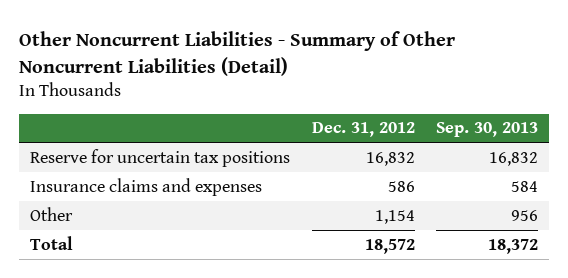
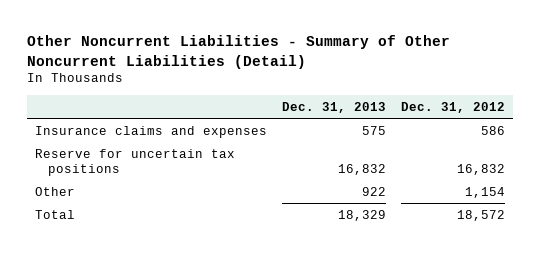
[436,122,539,138] Sep. 30, 2013 -> none
none -> [281,101,386,113] Dec. 31, 2013
[29,148,290,167] Reserve for uncertain tax positions -> [34,148,235,176] Reserve for uncertain tax positions

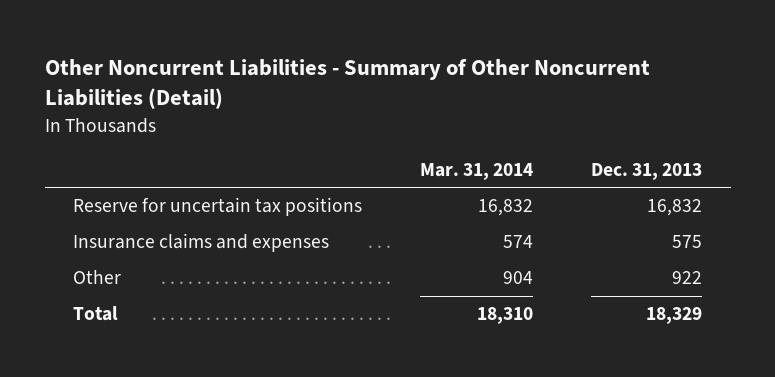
[401,101,506,113] Dec. 31, 2012 -> none
none -> [420,162,534,180] Mar. 31, 2014
[34,125,267,138] Insurance claims and expenses -> [73,233,330,253] Insurance claims and expenses

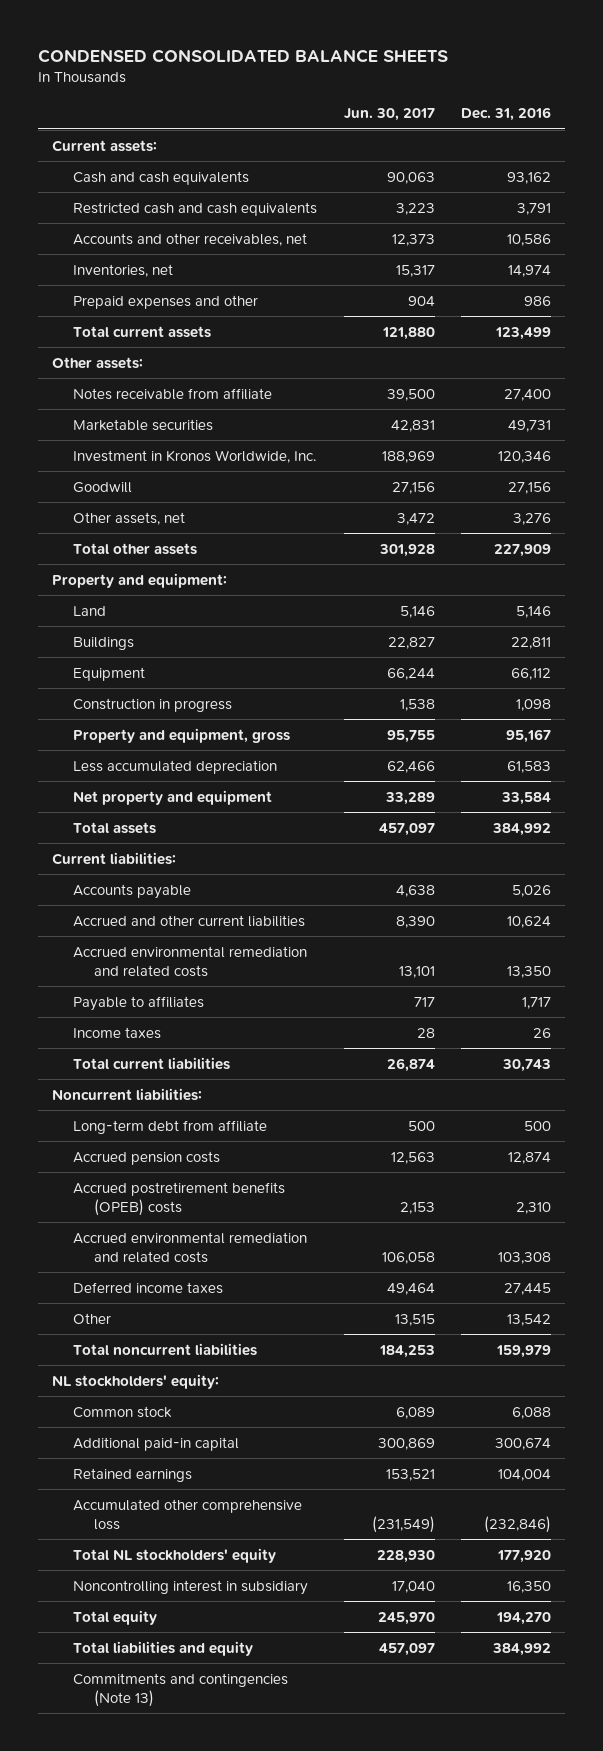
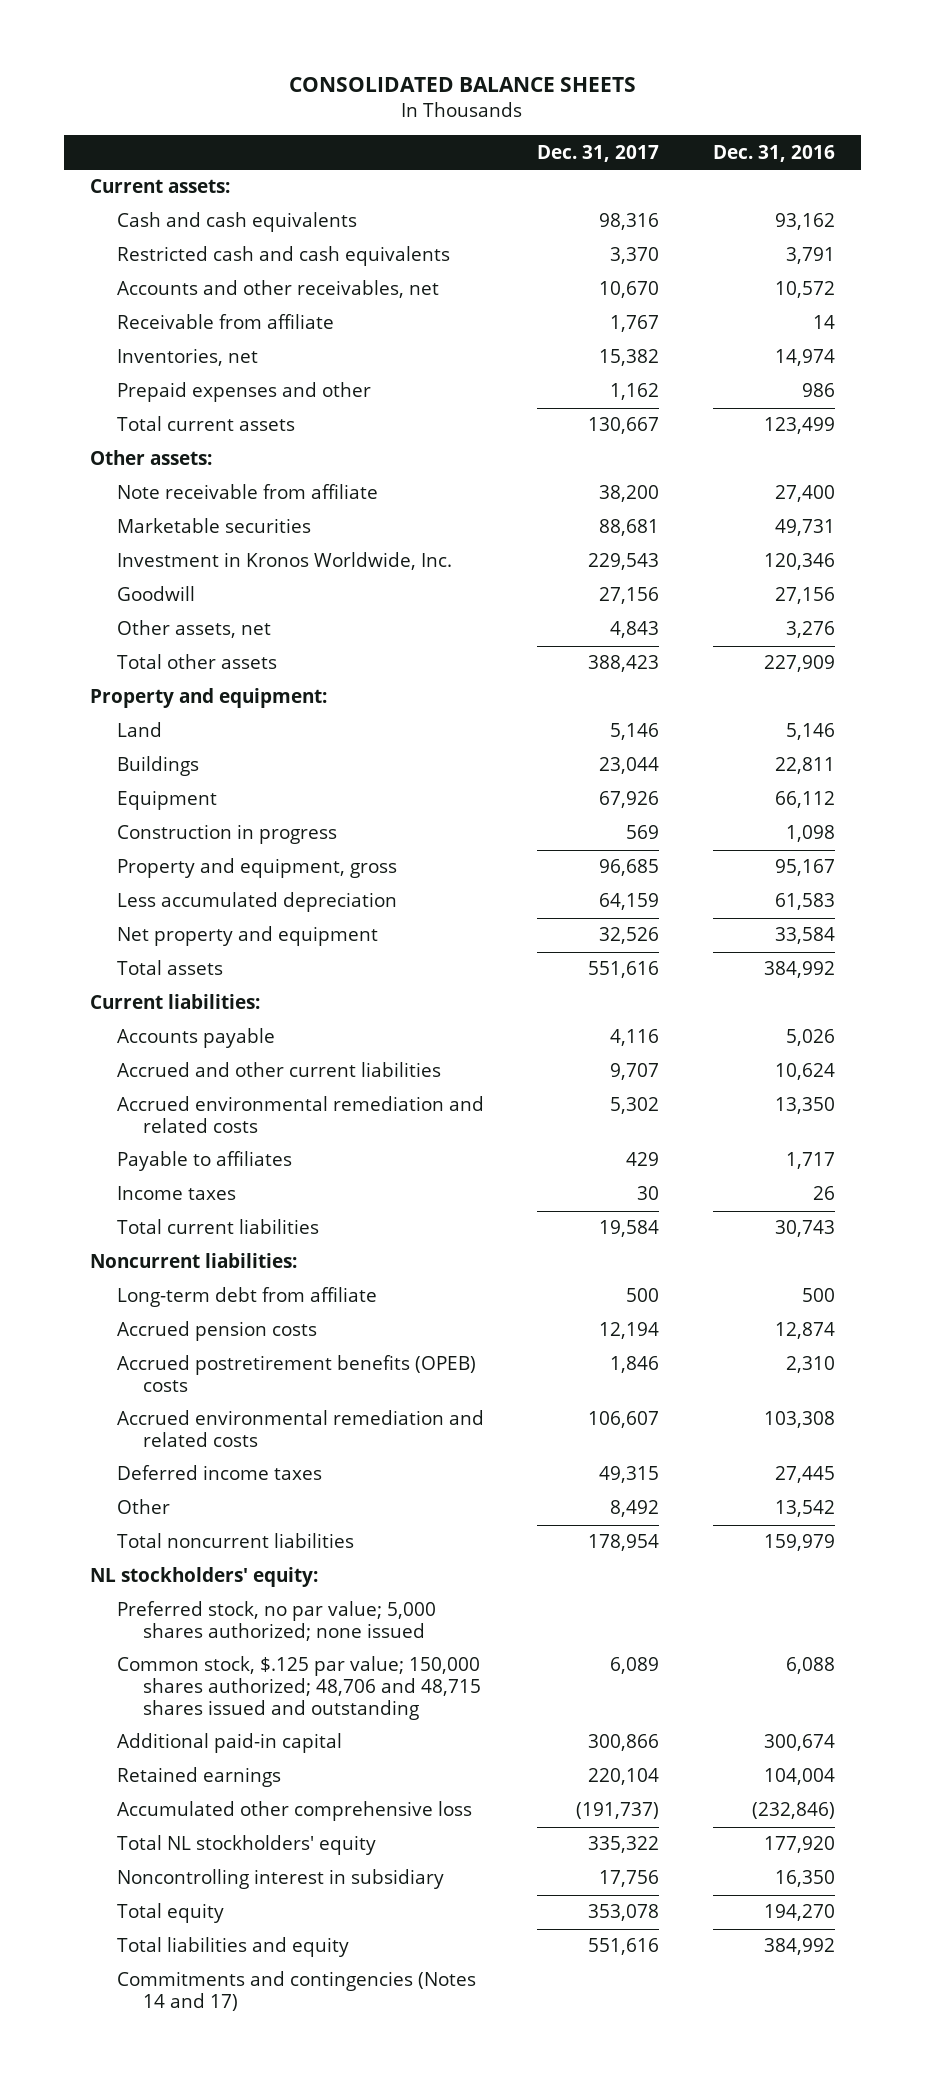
[38,48,449,63] CONDENSED CONSOLIDATED BALANCE SHEETS -> [289,77,637,93] CONSOLIDATED BALANCE SHEETS
[343,108,435,122] Jun. 30, 2017 -> none
none -> [537,144,660,162] Dec. 31, 2017
[507,233,552,246] 10,586 -> [774,281,835,299] 10,572
none -> [116,314,334,330] Receivable from affiliate
[72,387,272,400] Notes receivable from affiliate -> [116,484,378,500] Note receivable from affiliate
none -> [116,1601,436,1641] Preferred stock, no par value; 5,000 shares authorized; none issued
[72,1405,172,1418] Common stock -> [116,1656,482,1720] Common stock, $.125 par value; 150,000 shares authorized; 48,706 and 48,715 shares issued and outstanding
[72,1672,288,1708] Commitments and contingencies (Note 13) -> [116,1971,476,2011] Commitments and contingencies (Notes 14 and 17)

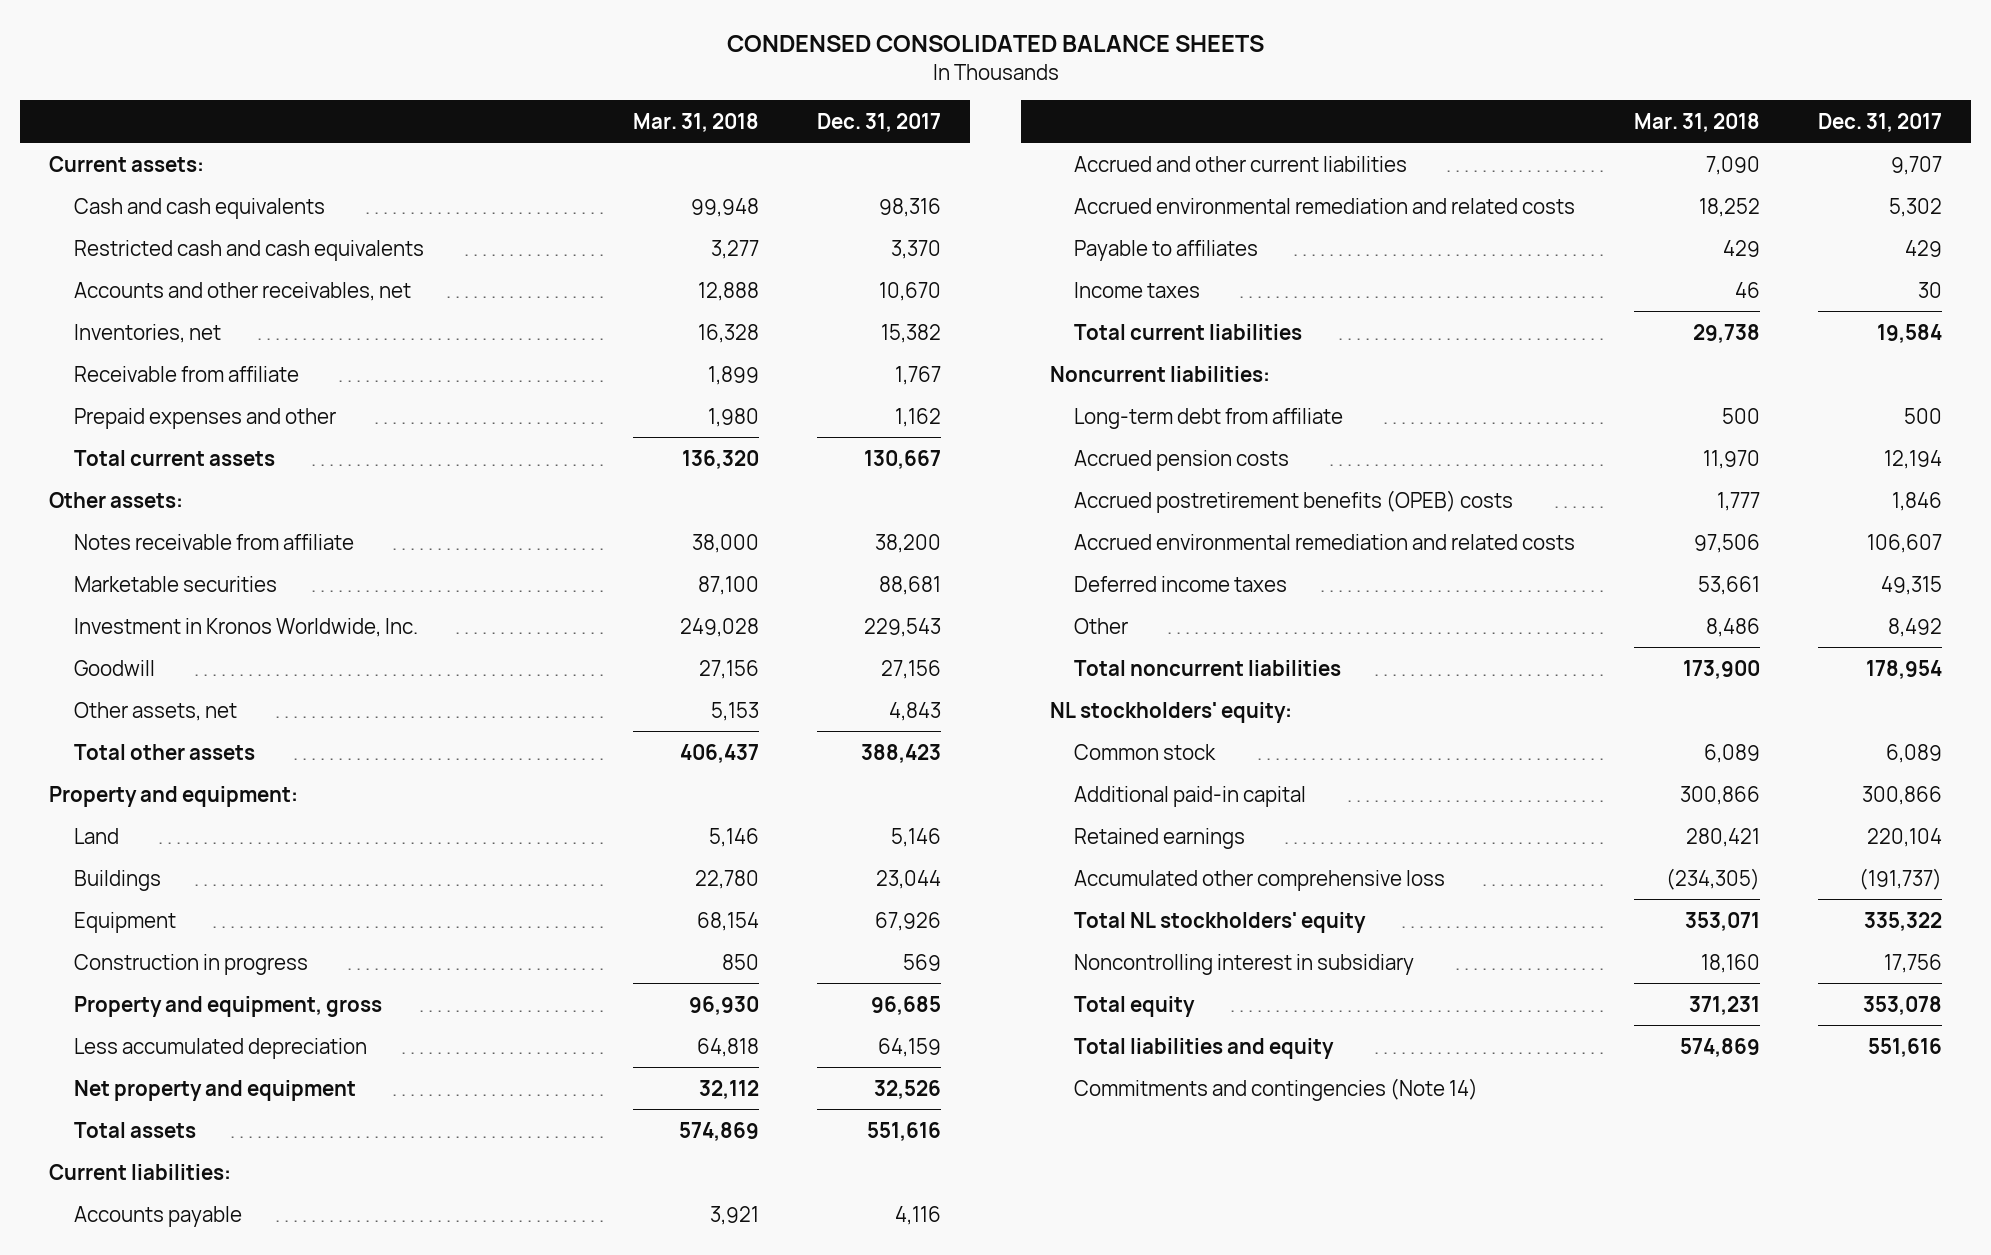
[289,77,637,93] CONSOLIDATED BALANCE SHEETS -> [726,35,1264,53] CONDENSED CONSOLIDATED BALANCE SHEETS
[712,144,835,162] Dec. 31, 2016 -> none
none -> [632,112,759,132] Mar. 31, 2018
[116,314,334,330] Receivable from affiliate -> [73,365,299,382] Receivable from affiliate
[116,484,378,500] Note receivable from affiliate -> [73,533,354,550] Notes receivable from affiliate
[116,1601,436,1641] Preferred stock, no par value; 5,000 shares authorized; none issued -> none
[116,1656,482,1720] Common stock, $.125 par value; 150,000 shares authorized; 48,706 and 48,715 shares issued and outstanding -> [1074,743,1217,760] Common stock
[116,1971,476,2011] Commitments and contingencies (Notes 14 and 17) -> [1074,1077,1479,1101] Commitments and contingencies (Note 14)

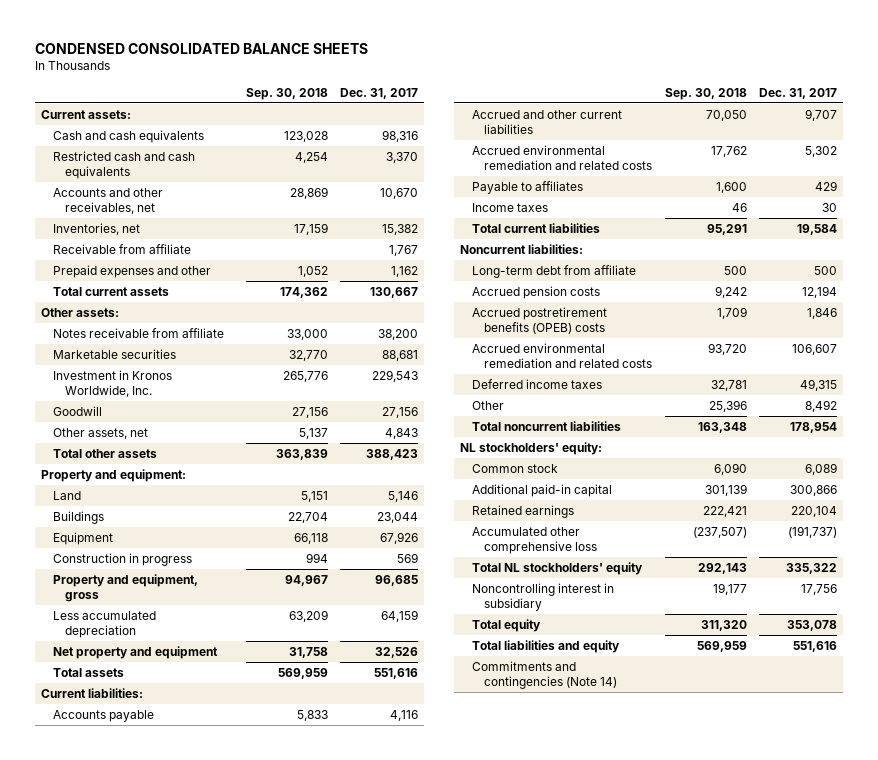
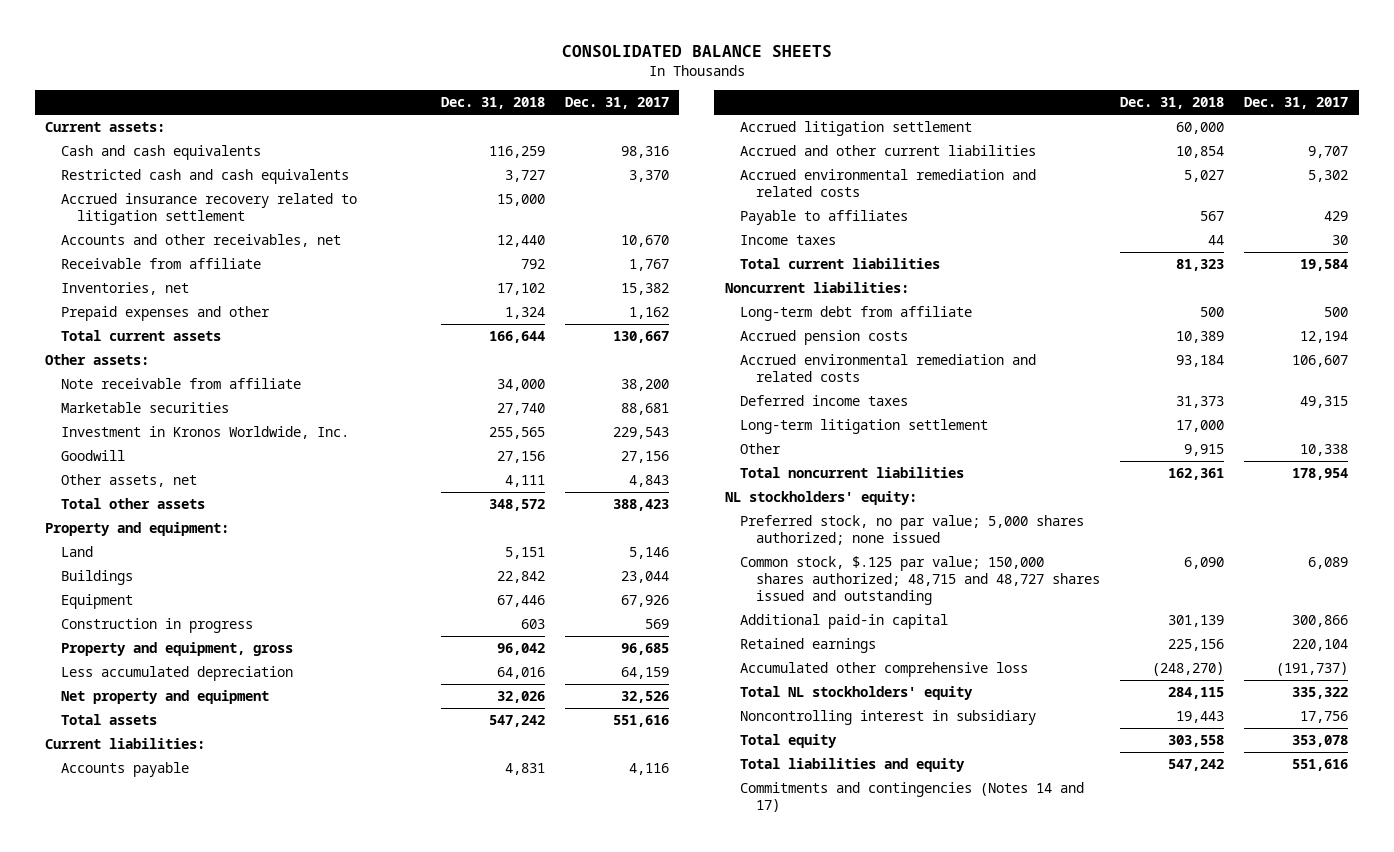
[34,42,368,54] CONDENSED CONSOLIDATED BALANCE SHEETS -> [561,45,832,58] CONSOLIDATED BALANCE SHEETS
[245,87,328,100] Sep. 30, 2018 -> none
none -> [441,97,546,110] Dec. 31, 2018
none -> [61,193,358,226] Accrued insurance recovery related to litigation settlement
[53,222,141,235] Inventories, net -> [61,282,190,296] Inventories, net
[53,327,225,338] Notes receivable from affiliate -> [61,378,302,390] Note receivable from affiliate
none -> [740,121,973,137] Accrued litigation settlement
[472,306,608,335] Accrued postretirement benefits (OPEB) costs -> none
none -> [740,419,989,435] Long-term litigation settlement
[805,399,838,412] 8,492 -> [1300,444,1349,457] 10,338
none -> [740,515,1085,546] Preferred stock, no par value; 5,000 shares authorized; none issued
[472,463,559,473] Common stock -> [740,556,1101,606] Common stock, $.125 par value; 150,000 shares authorized; 48,715 and 48,727 shares issued and outstanding
[472,660,618,690] Commitments and contingencies (Note 14) -> [740,782,1085,813] Commitments and contingencies (Notes 14 and 17)

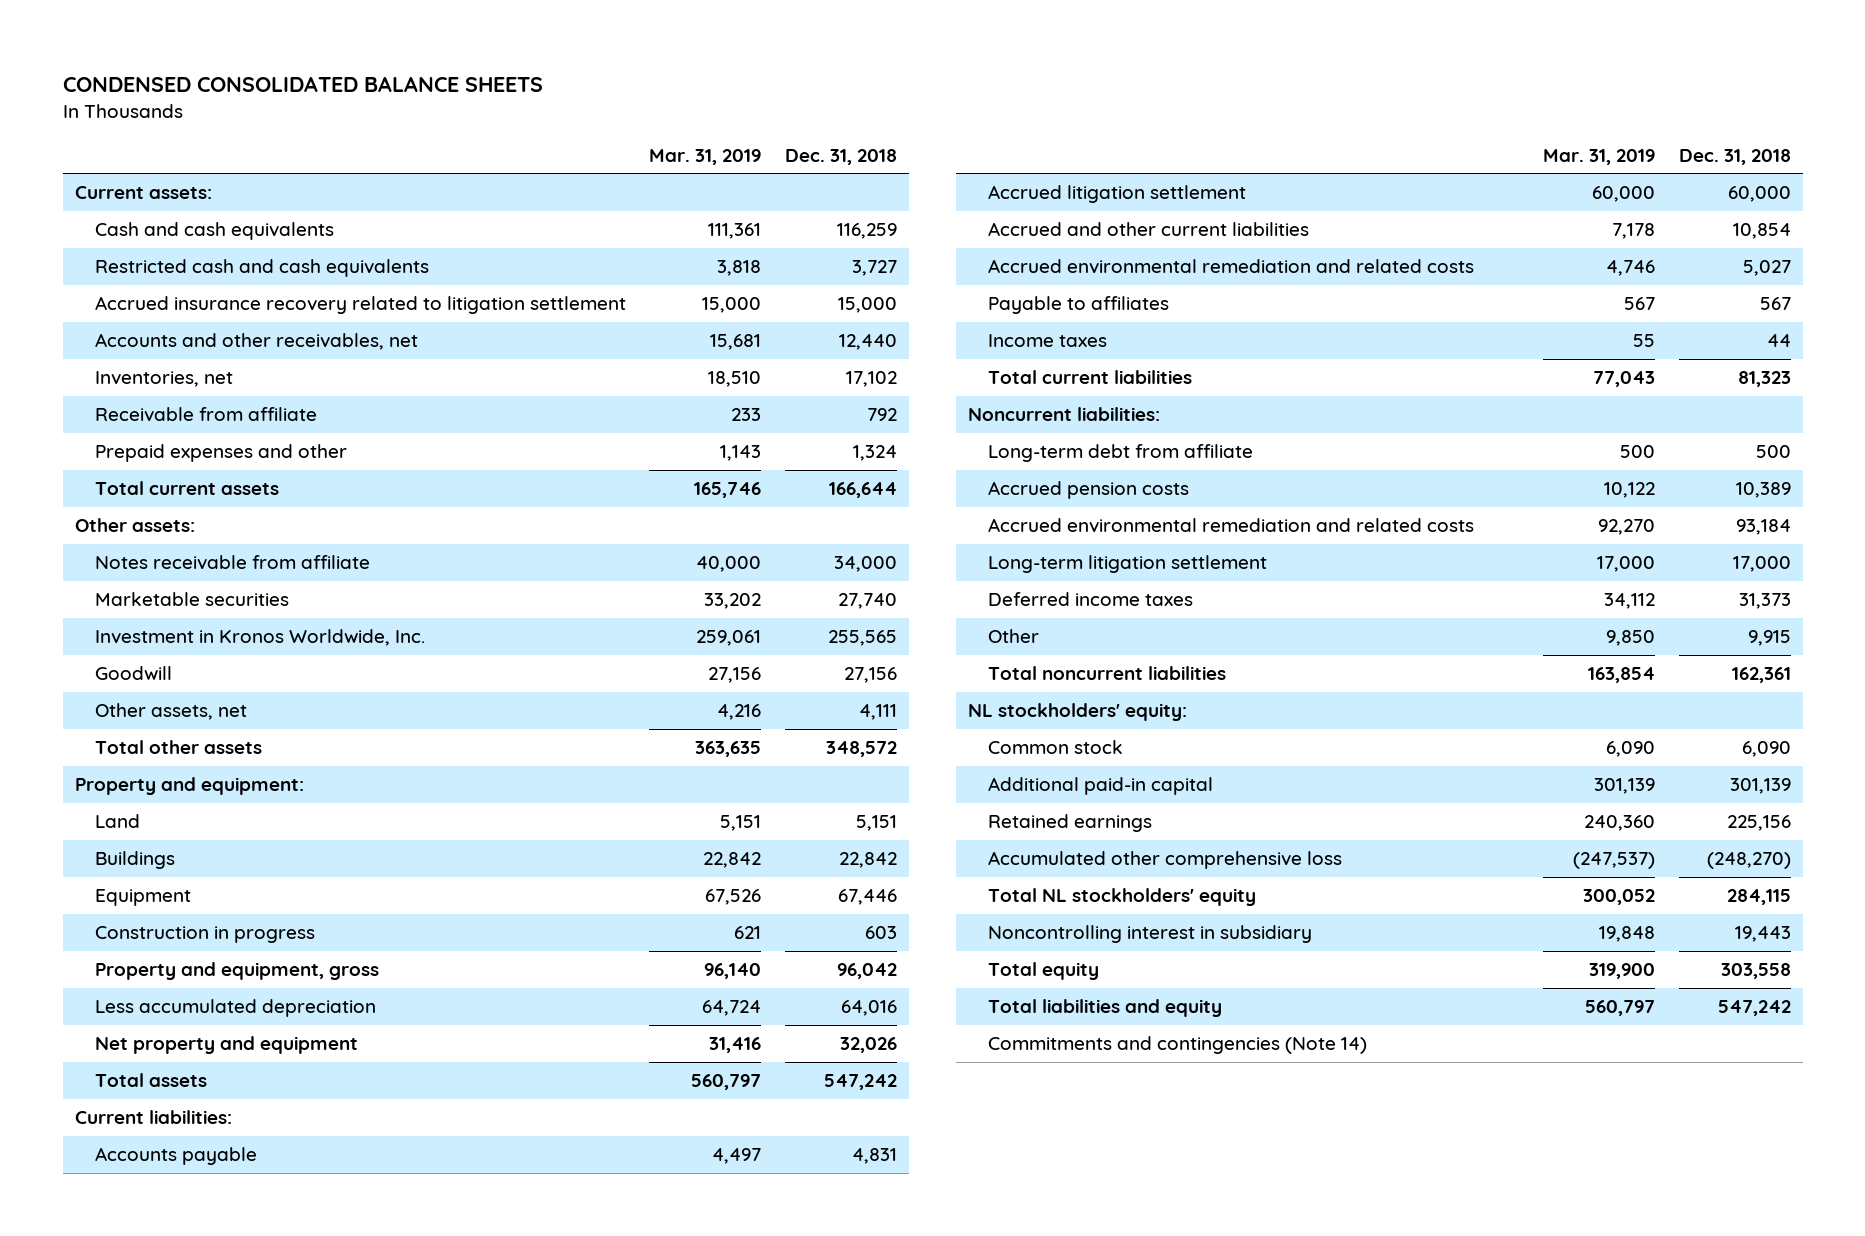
[561,45,832,58] CONSOLIDATED BALANCE SHEETS -> [62,76,543,93] CONDENSED CONSOLIDATED BALANCE SHEETS
[565,97,670,110] Dec. 31, 2017 -> none
none -> [649,148,762,165] Mar. 31, 2019
[61,258,262,270] Receivable from affiliate -> [94,407,317,423] Receivable from affiliate
[61,378,302,390] Note receivable from affiliate -> [94,555,370,571] Notes receivable from affiliate
[740,395,909,407] Deferred income taxes -> [988,592,1194,607] Deferred income taxes
[740,515,1085,546] Preferred stock, no par value; 5,000 shares authorized; none issued -> none
[740,556,1101,606] Common stock, $.125 par value; 150,000 shares authorized; 48,715 and 48,727 shares issued and outstanding -> [988,740,1124,755] Common stock
[740,782,1085,813] Commitments and contingencies (Notes 14 and 17) -> [988,1036,1368,1055] Commitments and contingencies (Note 14)

